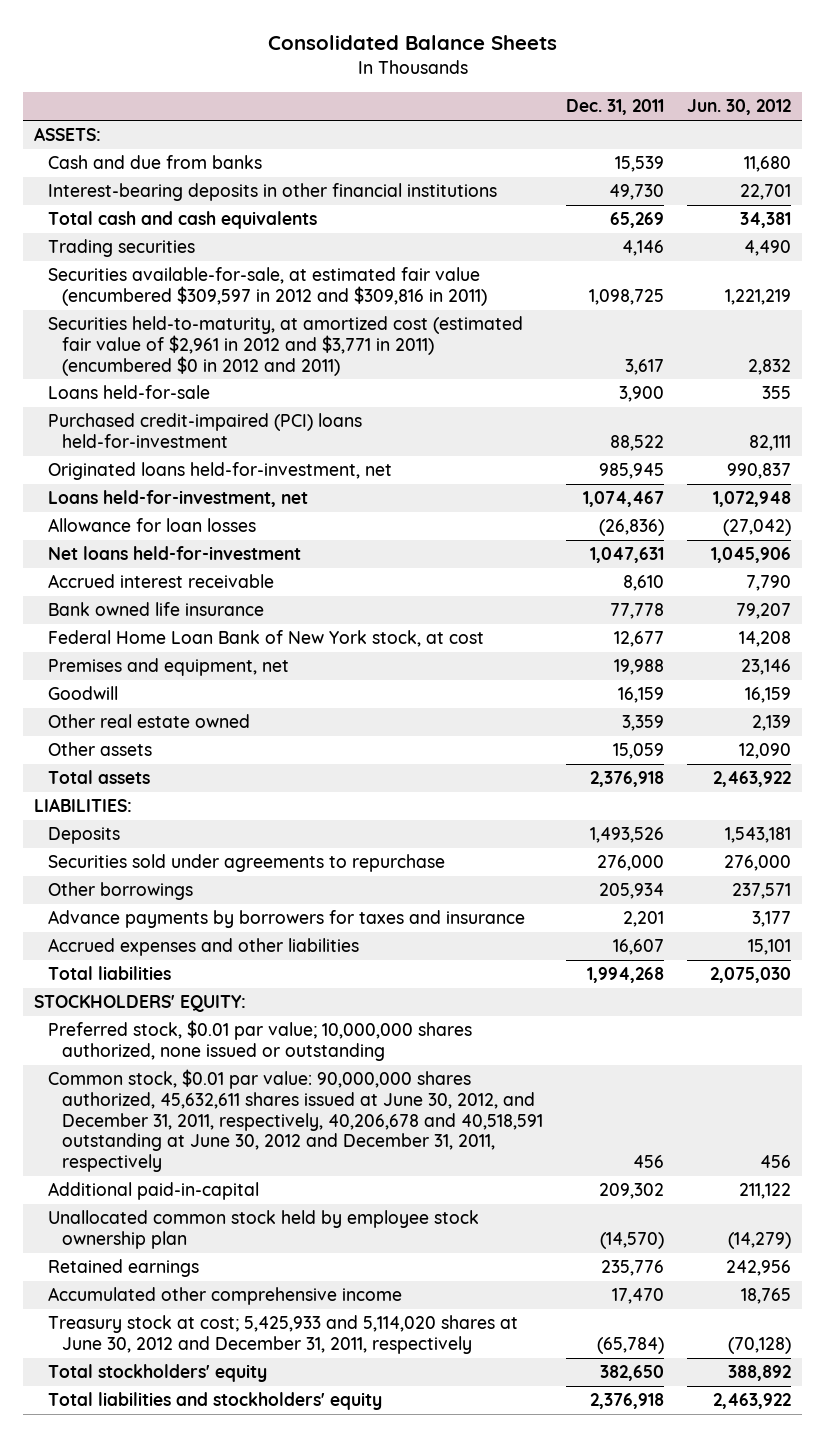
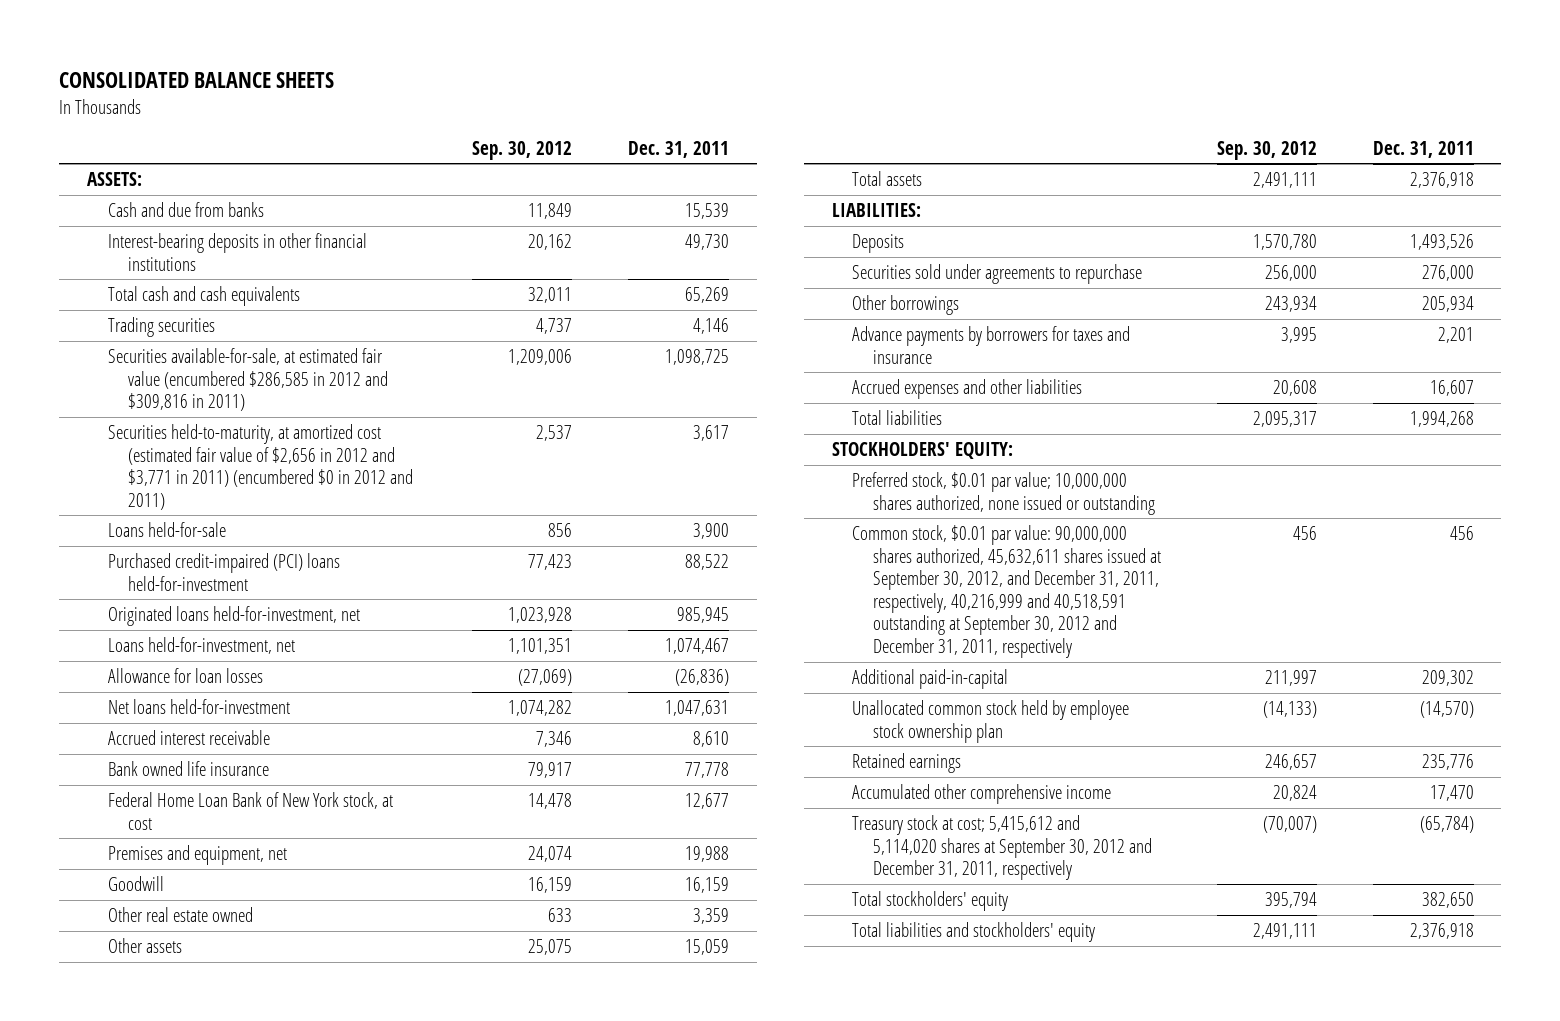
[267,35,557,51] Consolidated Balance Sheets -> [58,72,334,89] CONSOLIDATED BALANCE SHEETS
[686,99,791,116] Jun. 30, 2012 -> none
none -> [472,140,573,160] Sep. 30, 2012
[48,267,487,306] Securities available-for-sale, at estimated fair value (encumbered $309,597 in 2012 and $309,816 in 2011) -> [107,348,389,412] Securities available-for-sale, at estimated fair value (encumbered $286,585 in 2012 and $309,816 in 2011)
[48,316,524,376] Securities held-to-maturity, at amortized cost (estimated fair value of $2,961 in 2012 and $3,771 in 2011) (encumbered $0 in 2012 and 2011) -> [107,424,414,510] Securities held-to-maturity, at amortized cost (estimated fair value of $2,656 in 2012 and $3,771 in 2011) (encumbered $0 in 2012 and 2011)
[48,1069,543,1172] Common stock, $0.01 par value: 90,000,000 shares authorized, 45,632,611 shares issued at June 30, 2012, and December 31, 2011, respectively, 40,206,678 and 40,518,591 outstanding at June 30, 2012 and December 31, 2011, respectively -> [852,525,1162,658] Common stock, $0.01 par value: 90,000,000 shares authorized, 45,632,611 shares issued at September 30, 2012, and December 31, 2011, respectively, 40,216,999 and 40,518,591 outstanding at September 30, 2012 and December 31, 2011, respectively
[48,1315,519,1354] Treasury stock at cost; 5,425,933 and 5,114,020 shares at June 30, 2012 and December 31, 2011, respectively -> [852,815,1153,881] Treasury stock at cost; 5,415,612 and 5,114,020 shares at September 30, 2012 and December 31, 2011, respectively

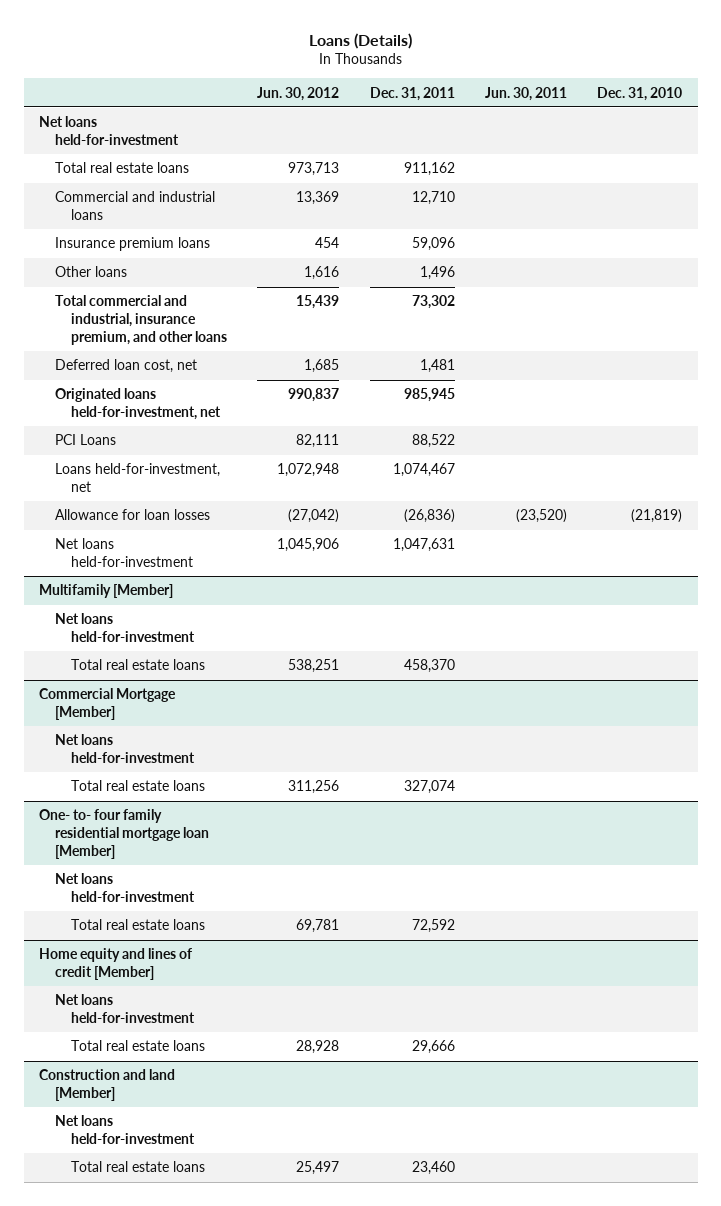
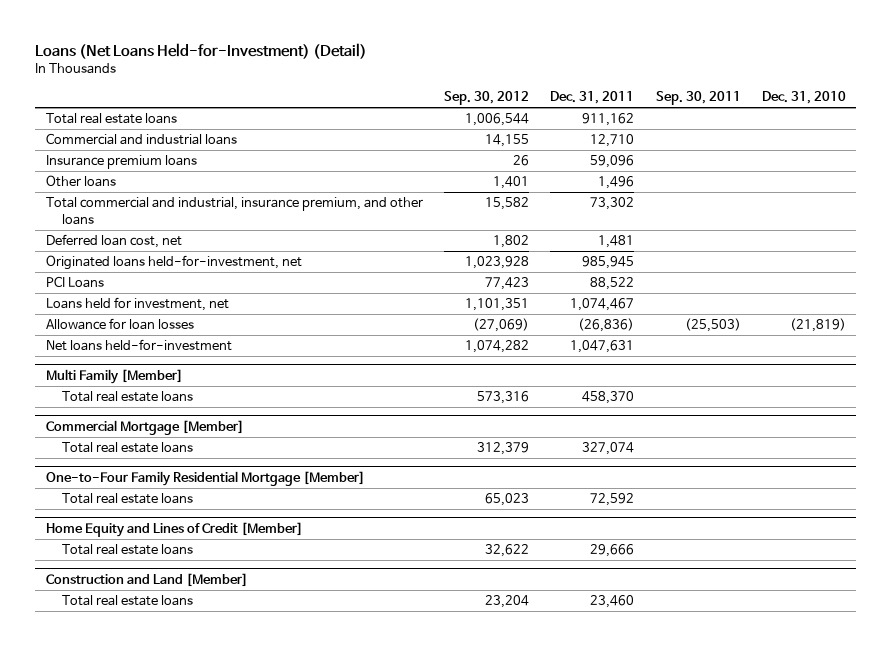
[308,32,412,49] Loans (Details) -> [35,42,368,59] Loans (Net Loans Held-for-Investment) (Detail)
[257,86,340,101] Jun. 30, 2012 -> none
[485,86,568,101] Jun. 30, 2011 -> none
none -> [444,91,530,106] Sep. 30, 2012
none -> [655,91,741,106] Sep. 30, 2011
[39,116,180,146] Net loans held-for-investment -> none
[55,463,221,493] Loans held-for-investment, net -> [46,297,230,312] Loans held for investment, net
[39,584,174,599] Multifamily [Member] -> none
[55,613,196,643] Net loans held-for-investment -> none
none -> [46,368,184,384] Multi Family [Member]
[55,734,196,764] Net loans held-for-investment -> none
[55,873,196,903] Net loans held-for-investment -> none
[39,809,210,859] One- to- four family residential mortgage loan [Member] -> [46,470,366,486] One-to-Four Family Residential Mortgage [Member]
[55,994,196,1024] Net loans held-for-investment -> none
[39,948,193,981] Home equity and lines of credit [Member] -> [46,521,304,537] Home Equity and Lines of Credit [Member]
[55,1115,196,1145] Net loans held-for-investment -> none
[39,1069,176,1102] Construction and land [Member] -> [46,572,249,587] Construction and Land [Member]

